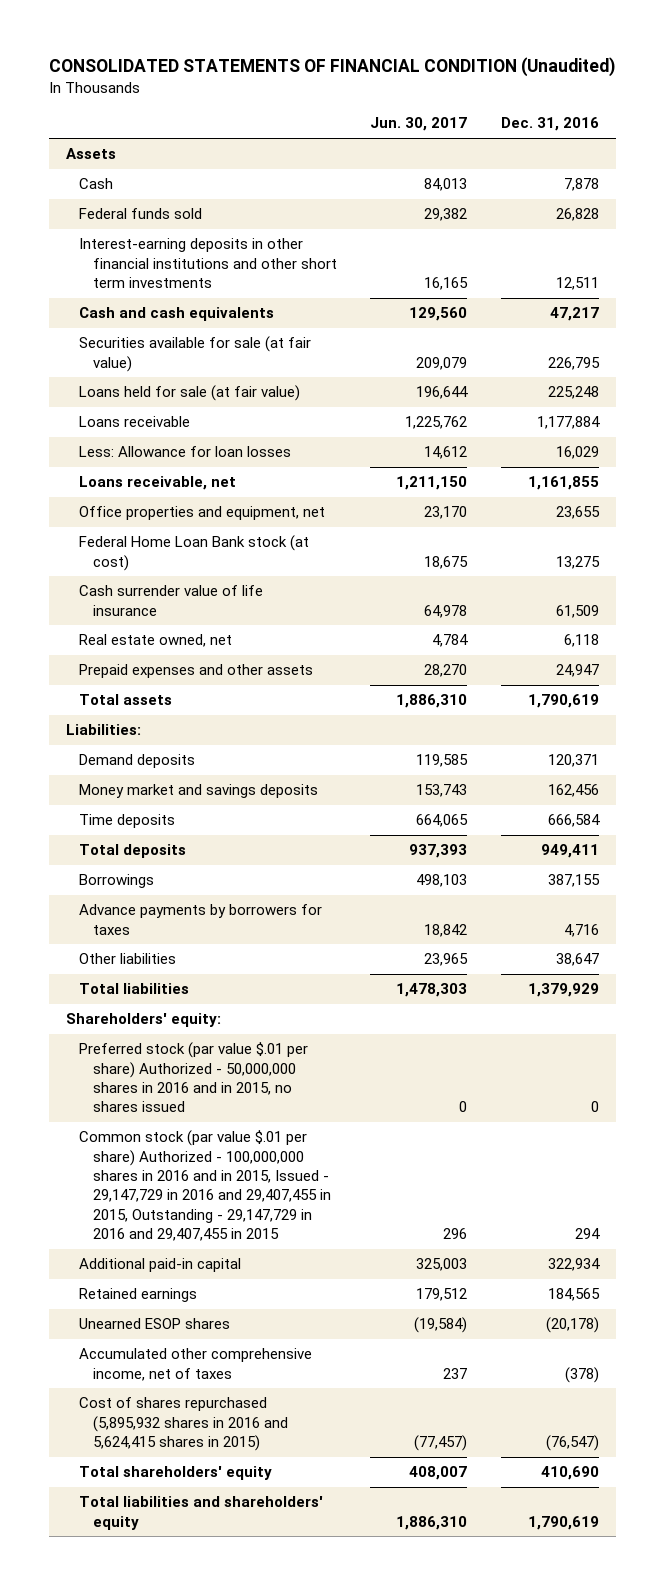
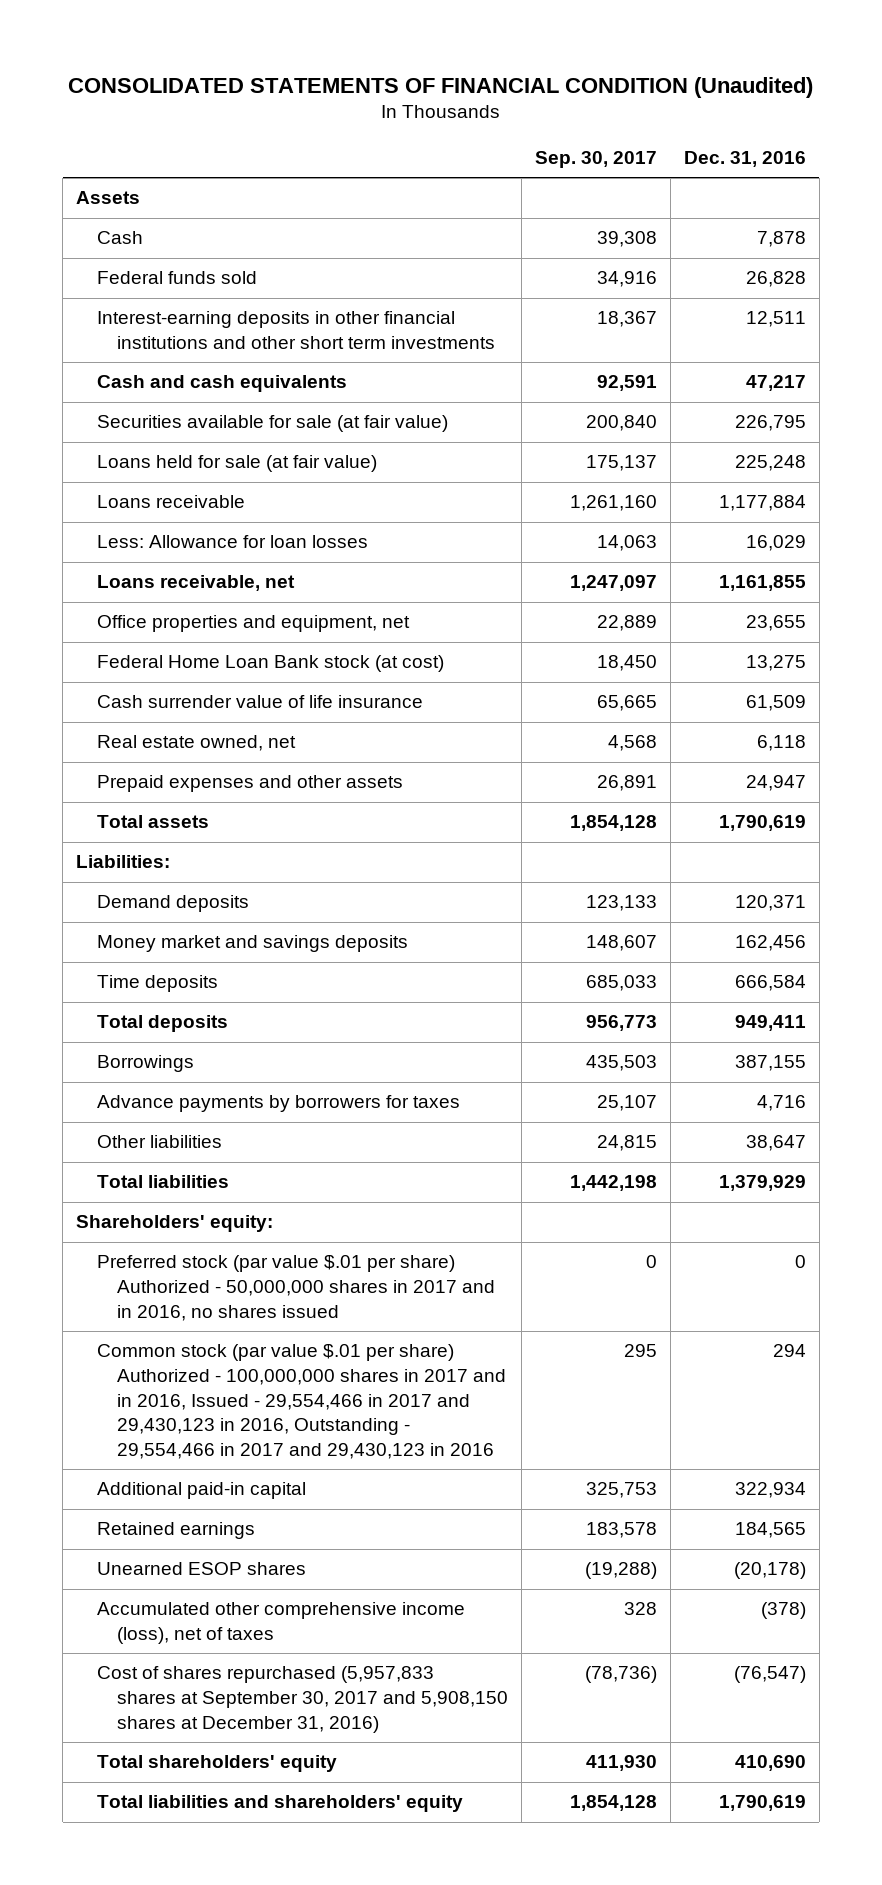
[370,117,468,132] Jun. 30, 2017 -> none
none -> [534,150,657,168] Sep. 30, 2017
[79,1042,309,1113] Preferred stock (par value $.01 per share) Authorized - 50,000,000 shares in 2016 and in 2015, no shares issued -> [96,1255,496,1321] Preferred stock (par value $.01 per share) Authorized - 50,000,000 shares in 2017 and in 2016, no shares issued
[79,1130,331,1242] Common stock (par value $.01 per share) Authorized - 100,000,000 shares in 2016 and in 2015, Issued - 29,147,729 in 2016 and 29,407,455 in 2015, Outstanding - 29,147,729 in 2016 and 29,407,455 in 2015 -> [96,1344,507,1460] Common stock (par value $.01 per share) Authorized - 100,000,000 shares in 2017 and in 2016, Issued - 29,554,466 in 2017 and 29,430,123 in 2016, Outstanding - 29,554,466 in 2017 and 29,430,123 in 2016
[79,1348,313,1381] Accumulated other comprehensive income, net of taxes -> [96,1602,465,1645] Accumulated other comprehensive income (loss), net of taxes
[79,1397,288,1452] Cost of shares repurchased (5,895,932 shares in 2016 and 5,624,415 shares in 2015) -> [96,1666,509,1733] Cost of shares repurchased (5,957,833 shares at September 30, 2017 and 5,908,150 shares at December 31, 2016)

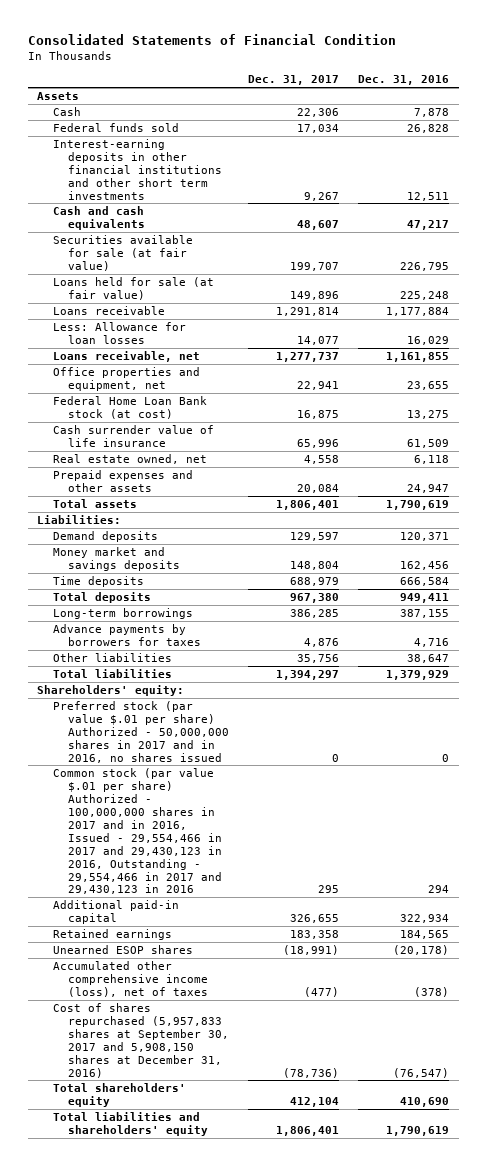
[68,76,814,98] CONSOLIDATED STATEMENTS OF FINANCIAL CONDITION (Unaudited) -> [27,34,396,46] Consolidated Statements of Financial Condition
[534,150,657,168] Sep. 30, 2017 -> none
none -> [248,75,340,86] Dec. 31, 2017
[96,1055,194,1073] Borrowings -> [52,607,193,619] Long-term borrowings

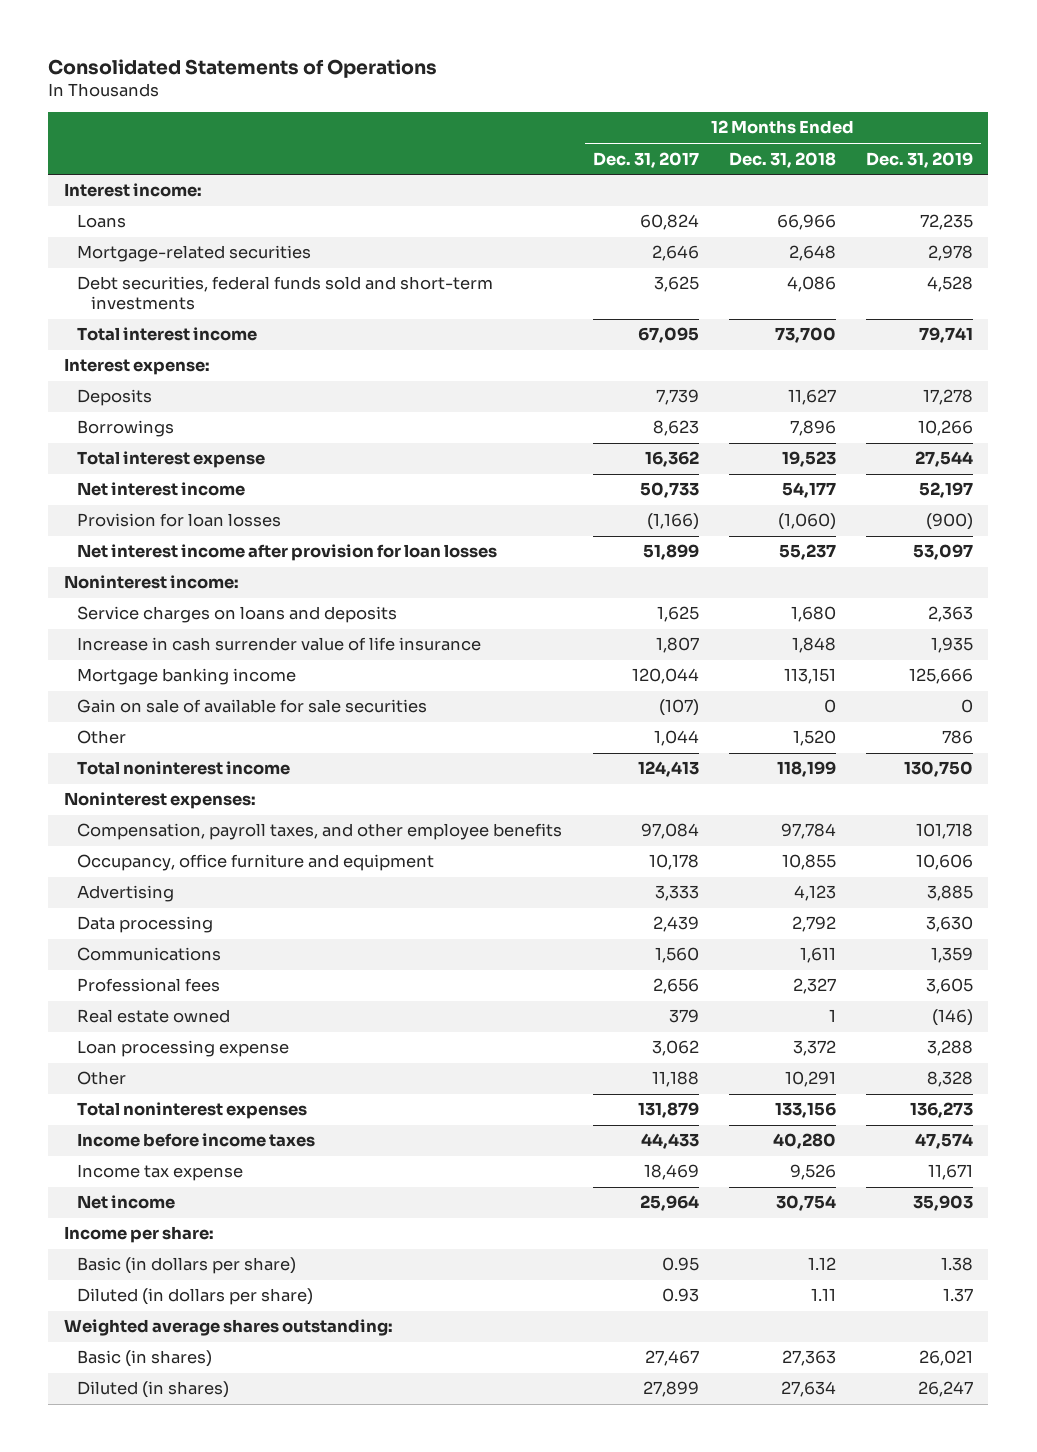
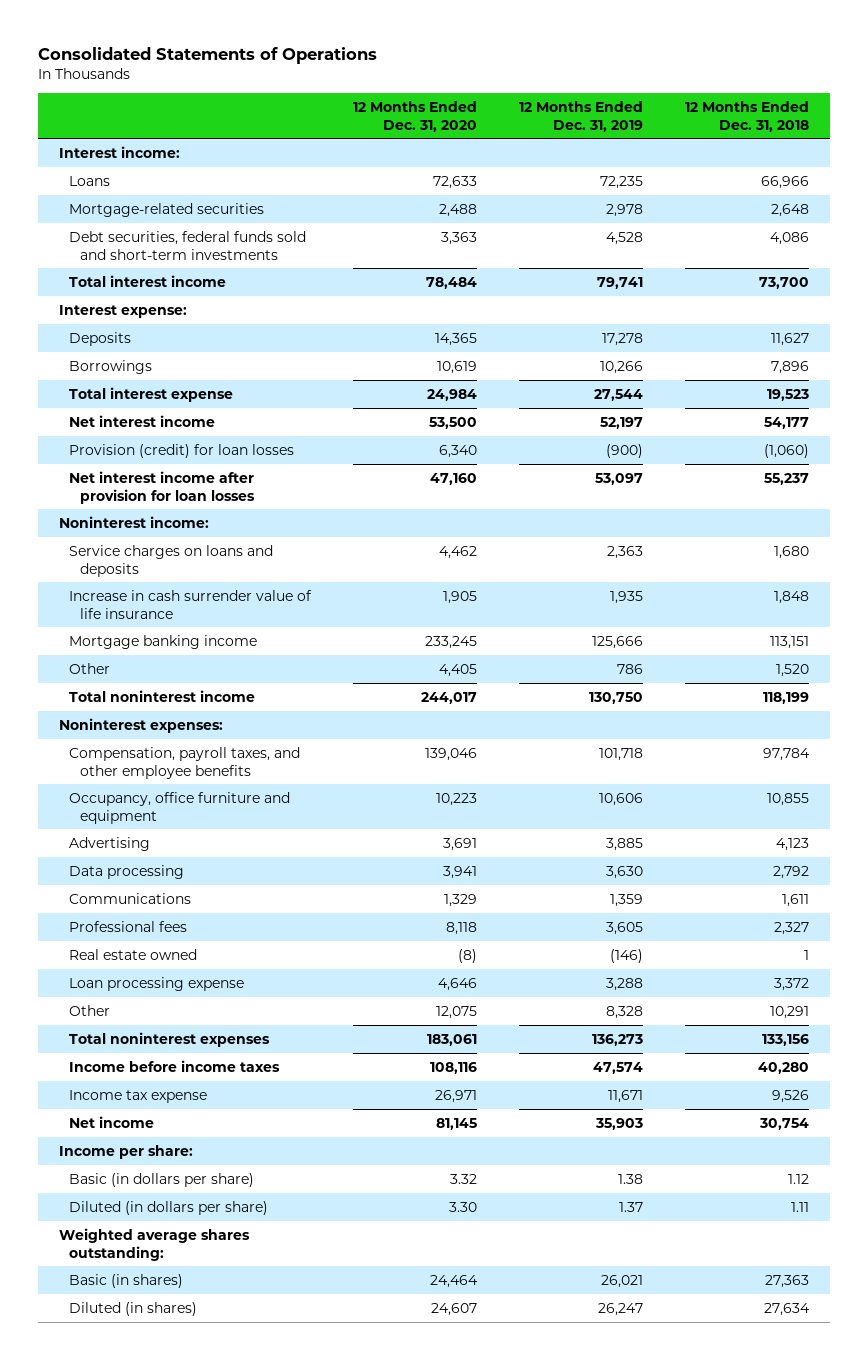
[592,151,699,168] Dec. 31, 2017 -> none
none -> [353,100,478,132] 12 Months Ended Dec. 31, 2020
[77,513,282,528] Provision for loan losses -> [69,443,295,458] Provision (credit) for loan losses
[77,699,428,714] Gain on sale of available for sale securities -> none

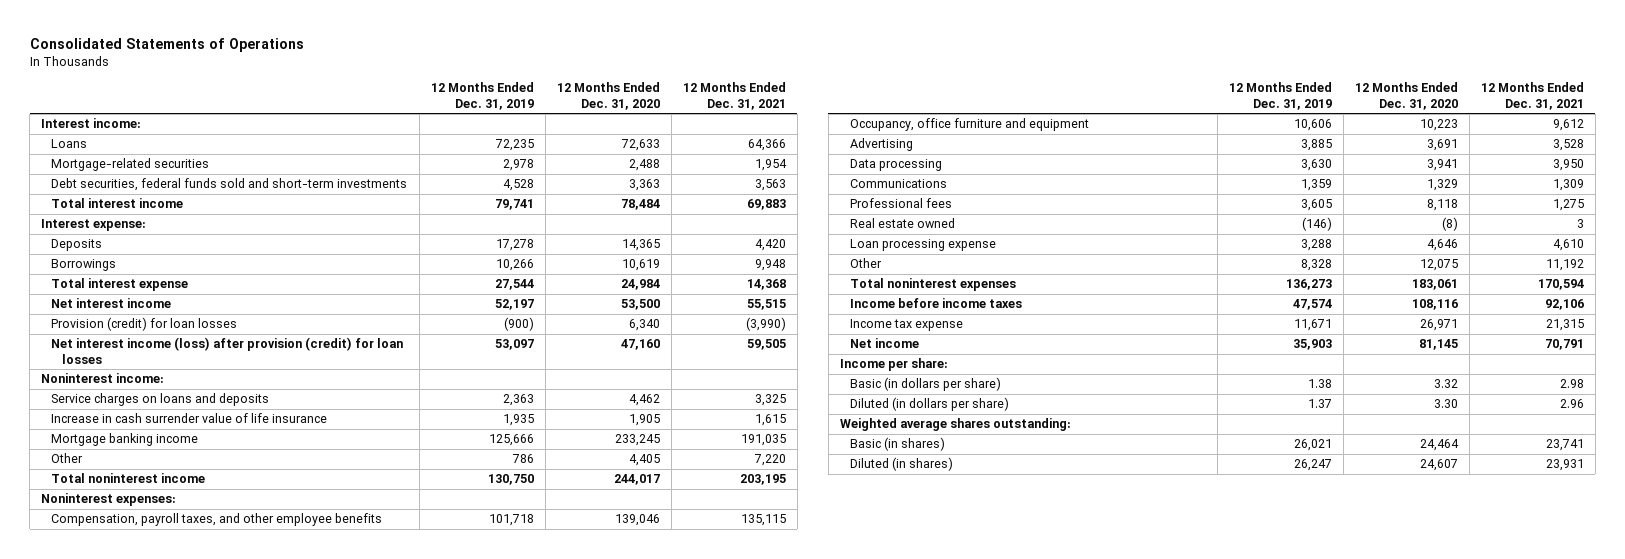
[684,100,809,132] 12 Months Ended Dec. 31, 2018 -> none
none -> [682,82,786,110] 12 Months Ended Dec. 31, 2021
[69,470,256,504] Net interest income after provision for loan losses -> [51,337,404,364] Net interest income (loss) after provision (credit) for loan losses

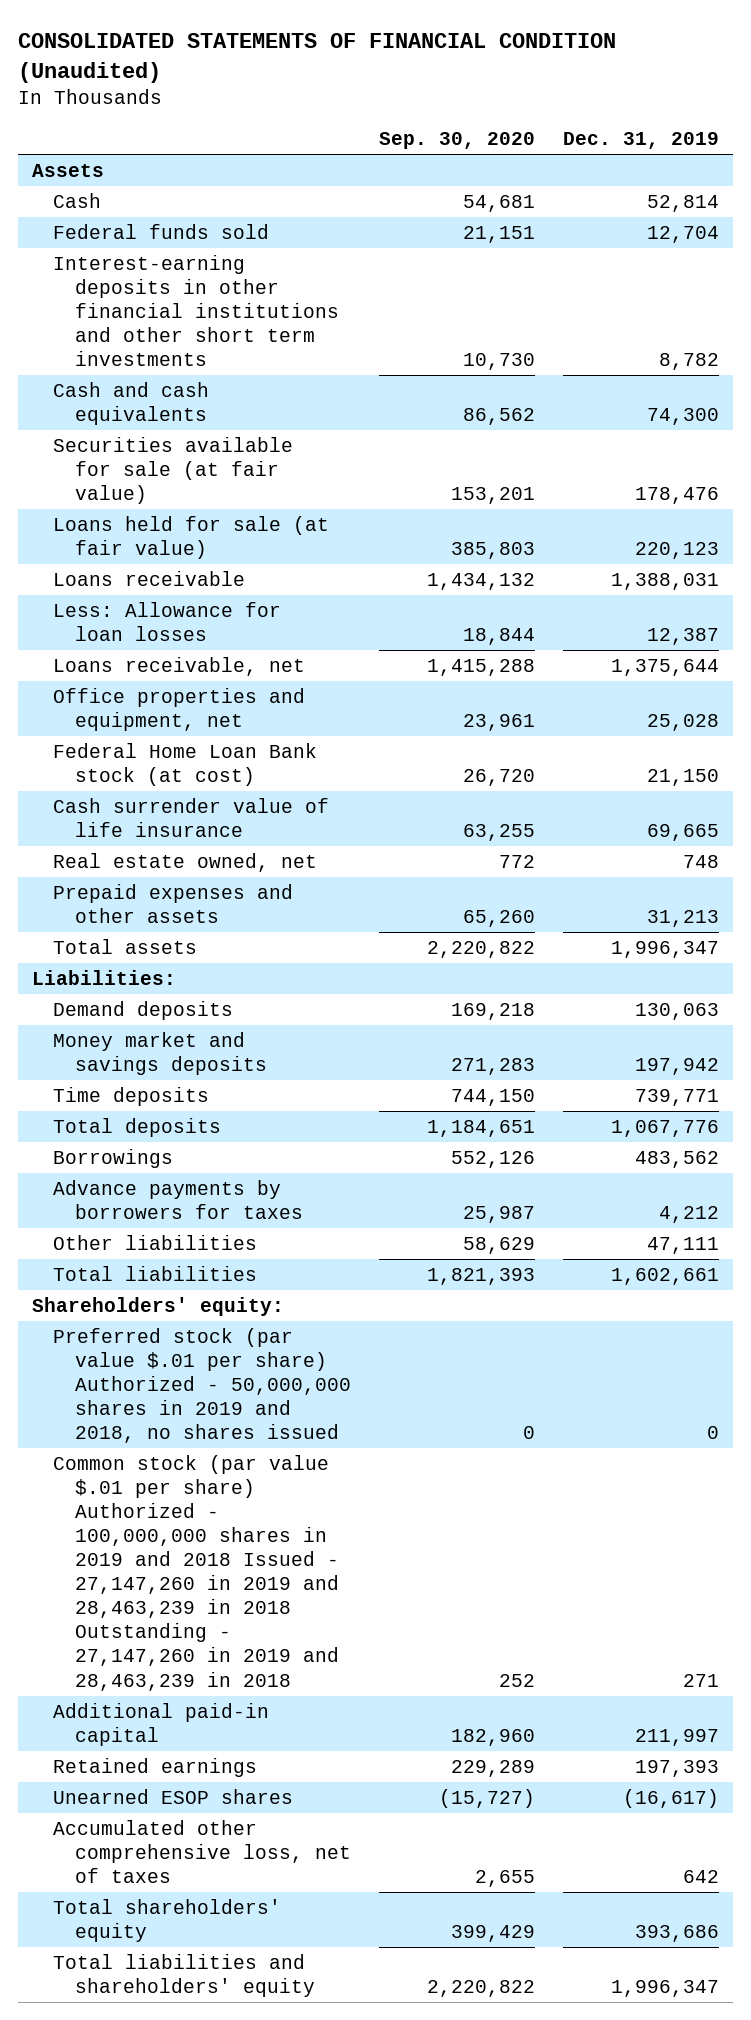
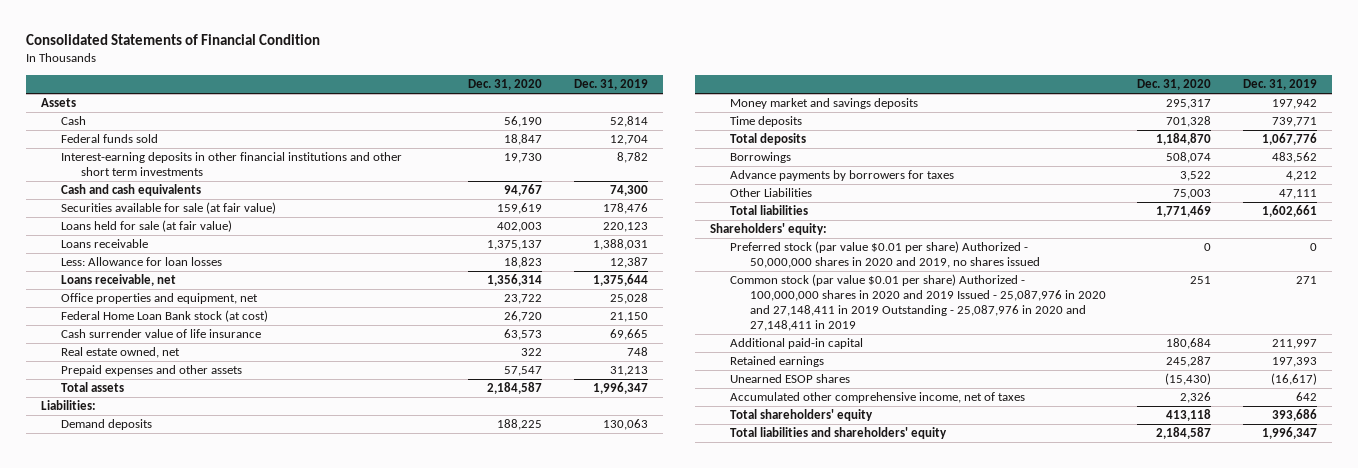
[18,33,617,83] CONSOLIDATED STATEMENTS OF FINANCIAL CONDITION (Unaudited) -> [25,34,320,46] Consolidated Statements of Financial Condition
[378,132,535,150] Sep. 30, 2020 -> none
none -> [468,79,543,91] Dec. 31, 2020
[53,1234,258,1250] Other liabilities -> [730,188,813,198] Other Liabilities
[53,1327,351,1444] Preferred stock (par value $.01 per share) Authorized - 50,000,000 shares in 2019 and 2018, no shares issued -> [730,241,1041,269] Preferred stock (par value $0.01 per share) Authorized - 50,000,000 shares in 2020 and 2019, no shares issued
[53,1454,339,1691] Common stock (par value $.01 per share) Authorized - 100,000,000 shares in 2019 and 2018 Issued - 27,147,260 in 2019 and 28,463,239 in 2018 Outstanding - 27,147,260 in 2019 and 28,463,239 in 2018 -> [730,274,1107,331] Common stock (par value $0.01 per share) Authorized - 100,000,000 shares in 2020 and 2019 Issued - 25,087,976 in 2020 and 27,148,411 in 2019 Outstanding - 25,087,976 in 2020 and 27,148,411 in 2019
[53,1819,351,1884] Accumulated other comprehensive loss, net of taxes -> [730,392,1026,404] Accumulated other comprehensive income, net of taxes

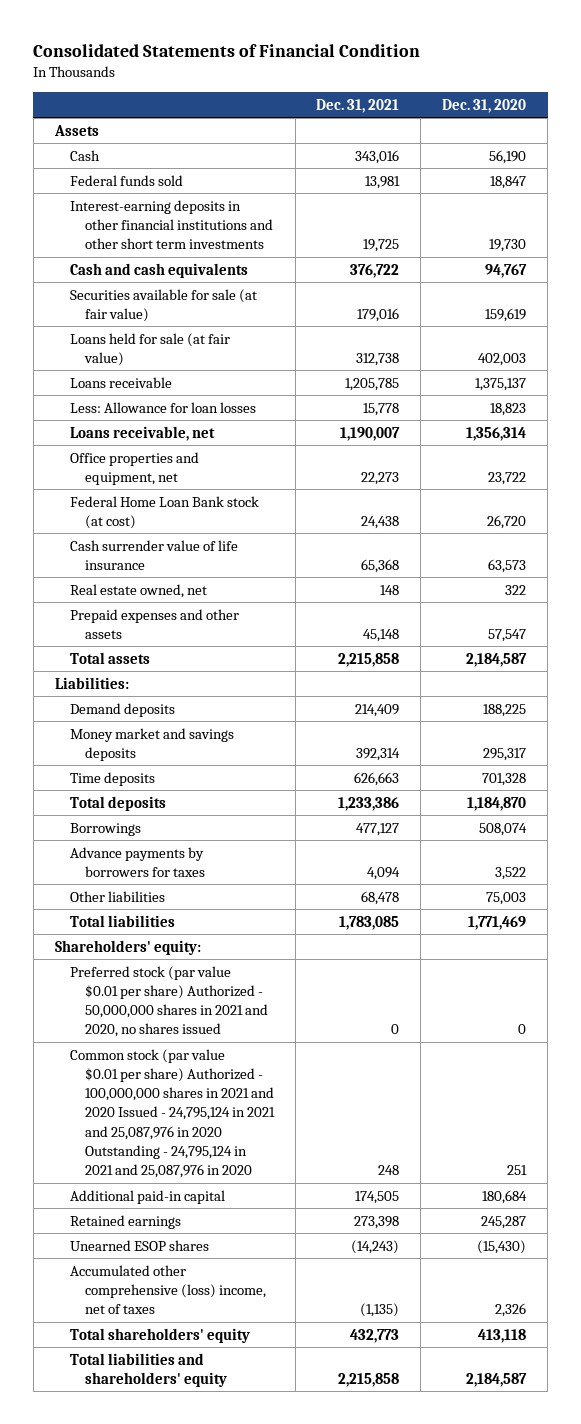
[573,79,648,91] Dec. 31, 2019 -> none
none -> [316,98,400,113] Dec. 31, 2021
[730,188,813,198] Other Liabilities -> [69,890,165,902] Other liabilities
[730,241,1041,269] Preferred stock (par value $0.01 per share) Authorized - 50,000,000 shares in 2020 and 2019, no shares issued -> [69,965,268,1038] Preferred stock (par value $0.01 per share) Authorized - 50,000,000 shares in 2021 and 2020, no shares issued
[730,274,1107,331] Common stock (par value $0.01 per share) Authorized - 100,000,000 shares in 2020 and 2019 Issued - 25,087,976 in 2020 and 27,148,411 in 2019 Outstanding - 25,087,976 in 2020 and 27,148,411 in 2019 -> [69,1048,275,1179] Common stock (par value $0.01 per share) Authorized - 100,000,000 shares in 2021 and 2020 Issued - 24,795,124 in 2021 and 25,087,976 in 2020 Outstanding - 24,795,124 in 2021 and 25,087,976 in 2020
[730,392,1026,404] Accumulated other comprehensive income, net of taxes -> [69,1264,266,1315] Accumulated other comprehensive (loss) income, net of taxes

